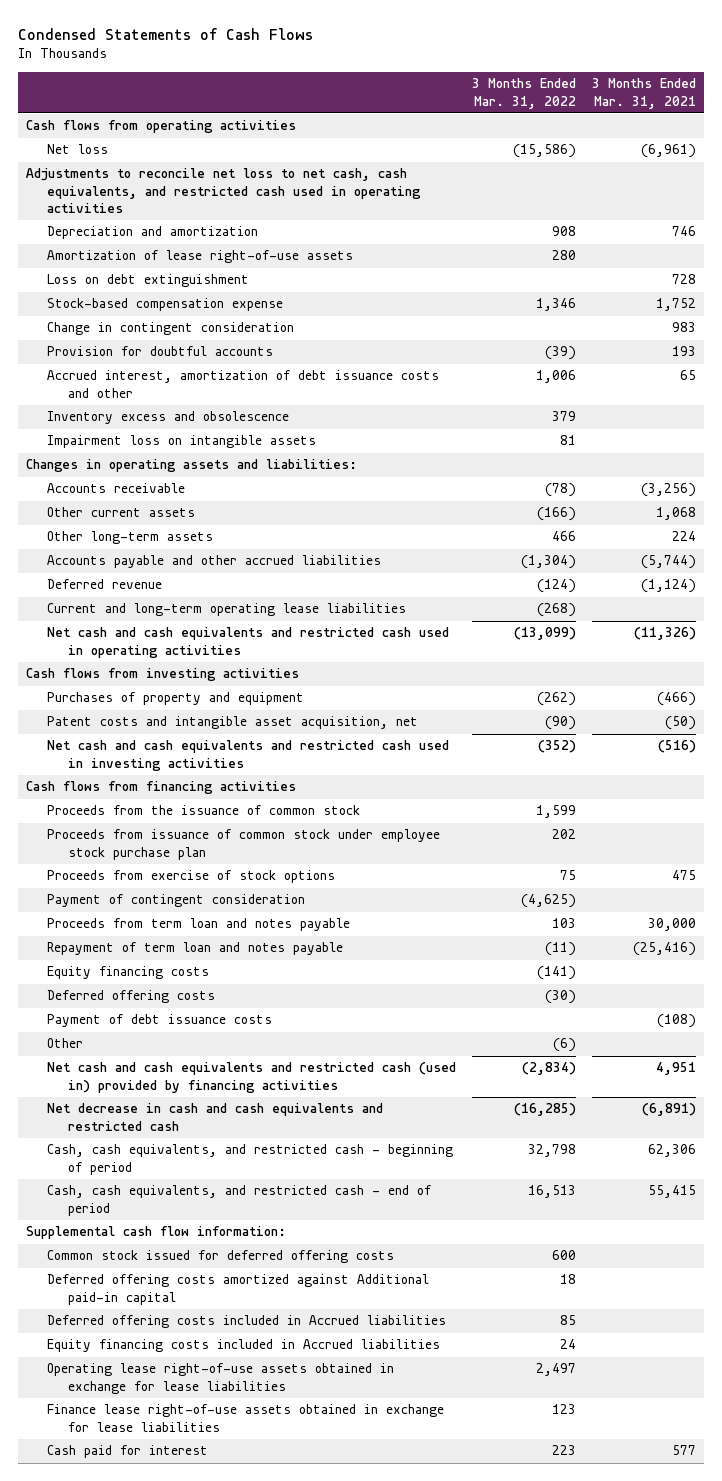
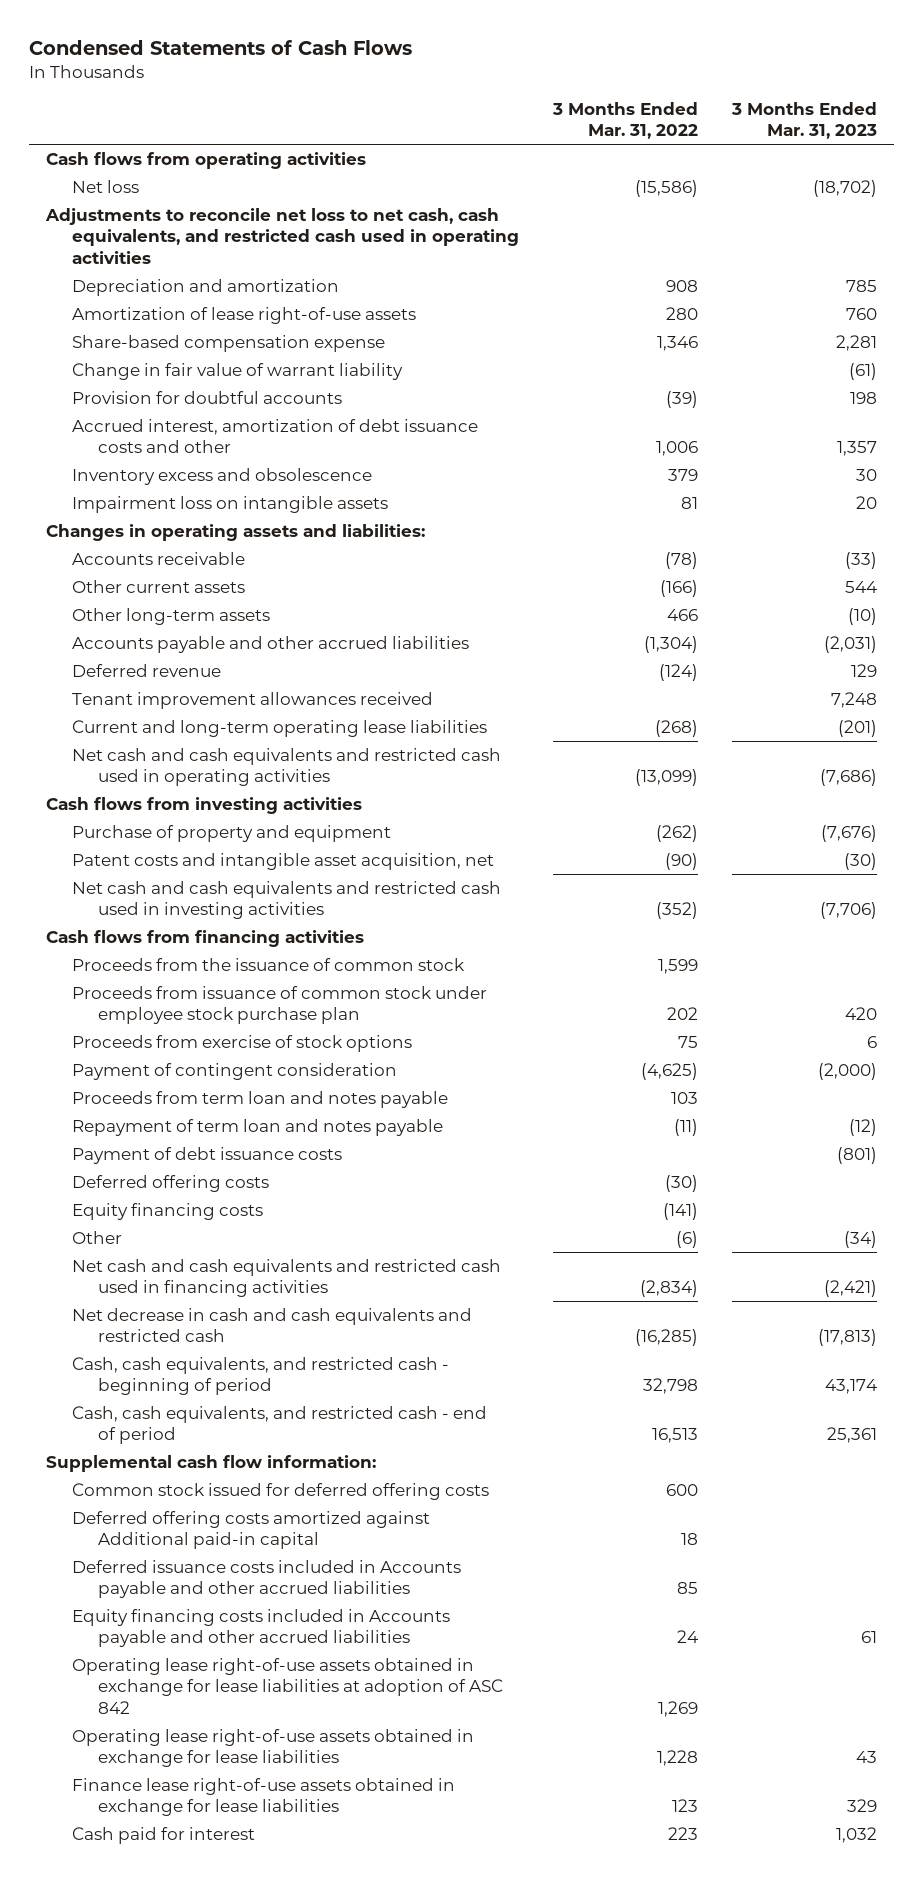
[591,78,696,109] 3 Months Ended Mar. 31, 2021 -> none
none -> [731,102,878,140] 3 Months Ended Mar. 31, 2023
[47,274,250,288] Loss on debt extinguishment -> none
[47,322,295,336] Change in contingent consideration -> none
[47,298,284,312] Stock-based compensation expense -> [72,334,386,352] Share-based compensation expense
none -> [72,362,404,380] Change in fair value of warrant liability
none -> [72,691,434,709] Tenant improvement allowances received
[47,692,305,706] Purchases of property and equipment -> [72,824,392,842] Purchase of property and equipment
[47,990,216,1004] Deferred offering costs -> [72,1174,270,1192] Deferred offering costs
[47,966,210,980] Equity financing costs -> [72,1202,264,1220] Equity financing costs
[47,1062,457,1093] Net cash and cash equivalents and restricted cash (used in) provided by financing activities -> [72,1258,502,1298] Net cash and cash equivalents and restricted cash used in financing activities
[47,1315,447,1329] Deferred offering costs included in Accrued liabilities -> [72,1559,462,1599] Deferred issuance costs included in Accounts payable and other accrued liabilities
[47,1339,441,1353] Equity financing costs included in Accrued liabilities -> [72,1608,451,1648] Equity financing costs included in Accounts payable and other accrued liabilities
none -> [72,1657,503,1714] Operating lease right-of-use assets obtained in exchange for lease liabilities at adoption of ASC 842
[536,1363,577,1377] 2,497 -> [657,1750,699,1767] 1,228

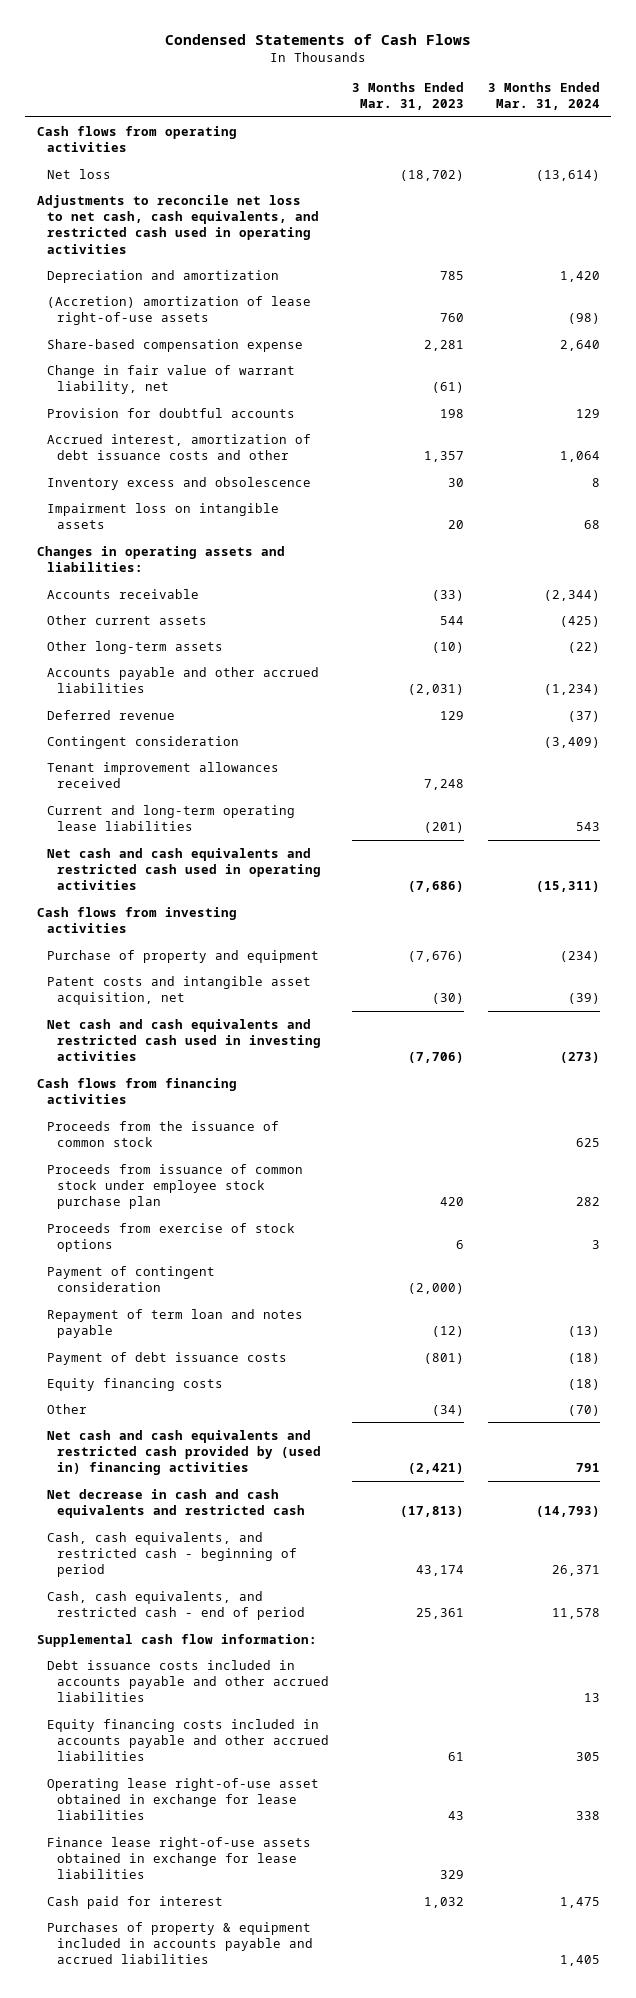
[552,102,699,140] 3 Months Ended Mar. 31, 2022 -> none
none -> [487,82,600,111] 3 Months Ended Mar. 31, 2024
[72,306,417,324] Amortization of lease right-of-use assets -> [46,295,311,326] (Accretion) amortization of lease right-of-use assets
[72,362,404,380] Change in fair value of warrant liability -> [46,364,295,395] Change in fair value of warrant liability, net
none -> [46,735,239,749] Contingent consideration
[72,1090,449,1108] Proceeds from term loan and notes payable -> none
[72,1174,270,1192] Deferred offering costs -> none
[72,1258,502,1298] Net cash and cash equivalents and restricted cash used in financing activities -> [46,1429,322,1476] Net cash and cash equivalents and restricted cash provided by (used in) financing activities
[72,1482,490,1500] Common stock issued for deferred offering costs -> none
[72,1510,431,1550] Deferred offering costs amortized against Additional paid-in capital -> none
[72,1657,503,1714] Operating lease right-of-use assets obtained in exchange for lease liabilities at adoption of ASC 842 -> none
[72,1559,462,1599] Deferred issuance costs included in Accounts payable and other accrued liabilities -> [46,1659,330,1703] Debt issuance costs included in accounts payable and other accrued liabilities
[72,1608,451,1648] Equity financing costs included in Accounts payable and other accrued liabilities -> [46,1718,330,1762] Equity financing costs included in accounts payable and other accrued liabilities
[72,1728,475,1768] Operating lease right-of-use assets obtained in exchange for lease liabilities -> [46,1777,319,1821] Operating lease right-of-use asset obtained in exchange for lease liabilities
none -> [46,1921,314,1965] Purchases of property & equipment included in accounts payable and accrued liabilities

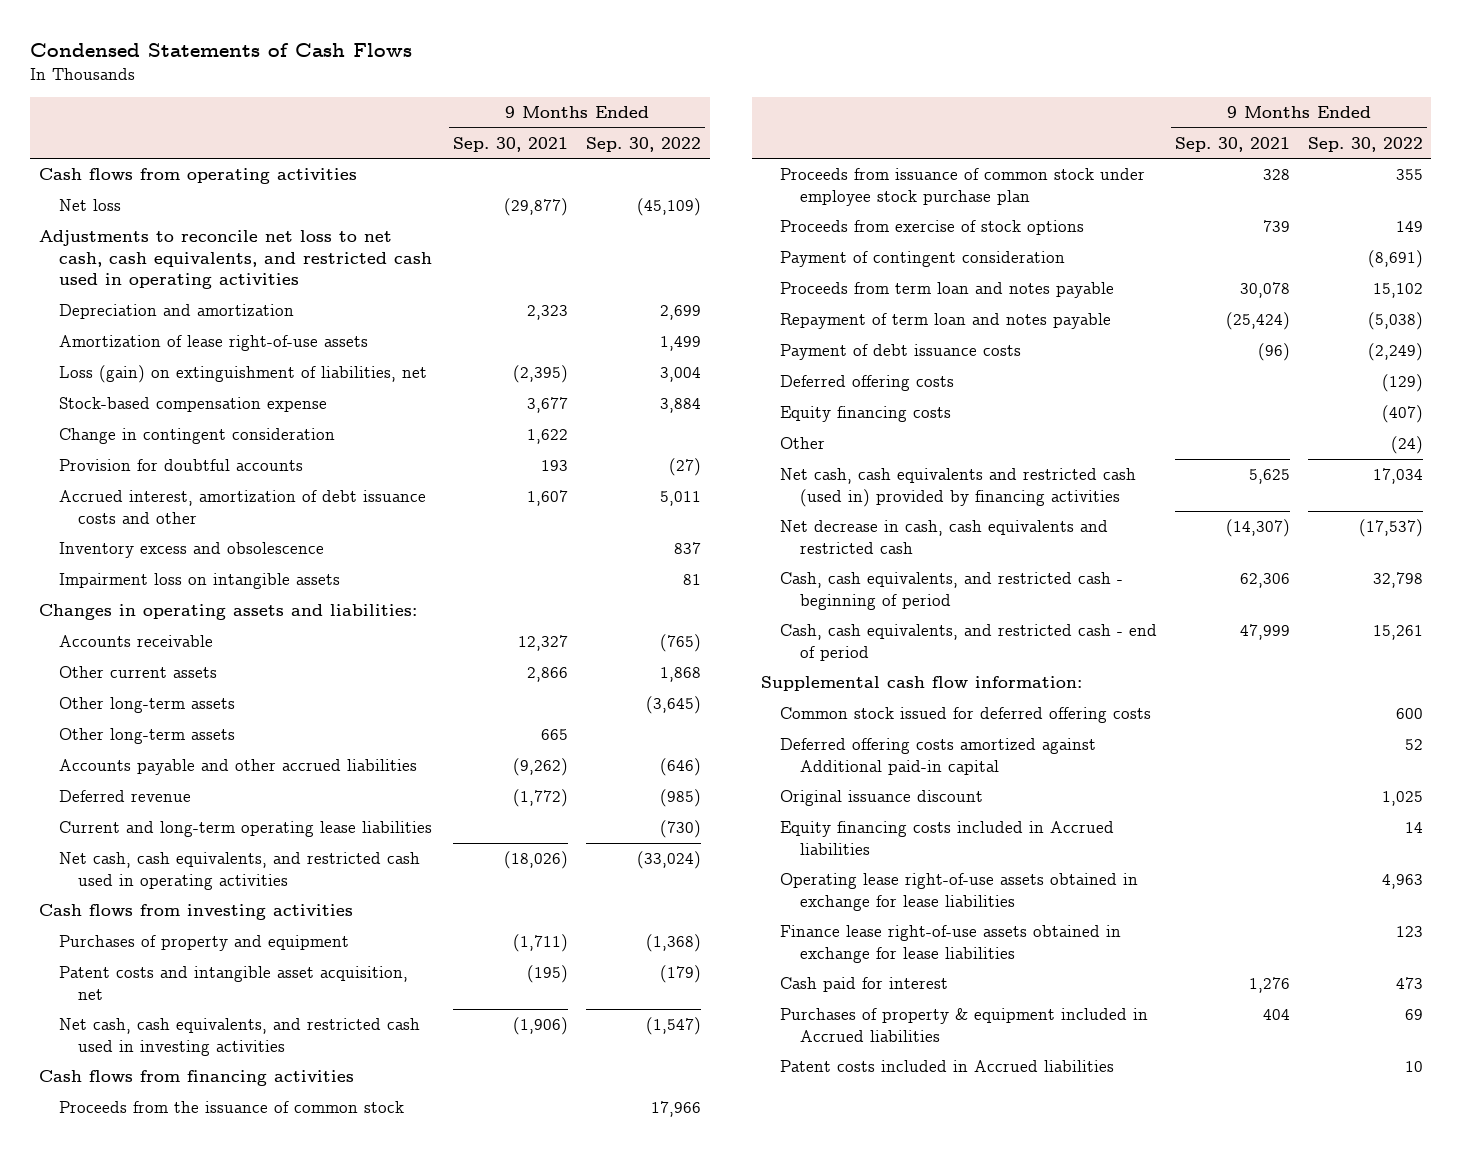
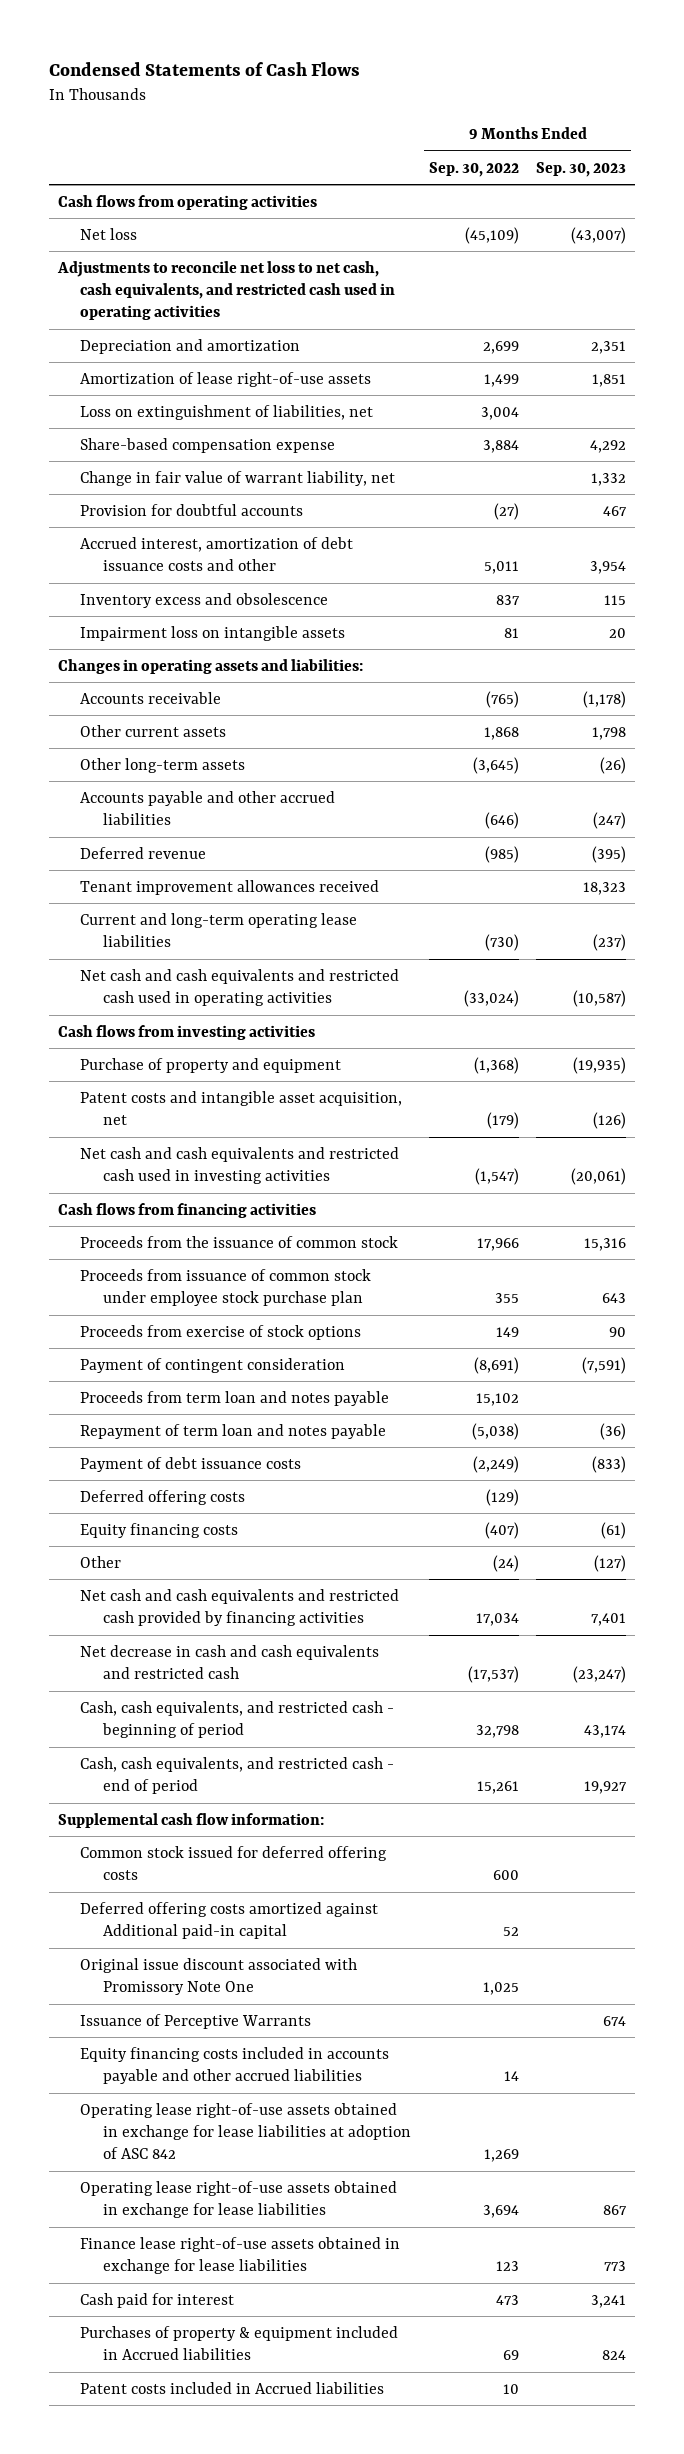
[453,136,569,152] Sep. 30, 2021 -> none
none -> [536,161,627,177] Sep. 30, 2023
[58,428,335,445] Change in contingent consideration -> none
[58,365,427,384] Loss (gain) on extinguishment of liabilities, net -> [80,404,374,420] Loss on extinguishment of liabilities, net
[58,397,327,413] Stock-based compensation expense -> [80,437,336,453] Share-based compensation expense
none -> [80,470,396,486] Change in fair value of warrant liability, net
[58,728,235,745] Other long-term assets -> none
none -> [80,879,380,895] Tenant improvement allowances received
[58,852,420,890] Net cash, cash equivalents, and restricted cash used in operating activities -> [80,968,400,1007] Net cash and cash equivalents and restricted cash used in operating activities
[58,935,349,952] Purchases of property and equipment -> [80,1057,342,1073] Purchase of property and equipment
[58,1018,420,1056] Net cash, cash equivalents, and restricted cash used in investing activities -> [80,1146,400,1185] Net cash and cash equivalents and restricted cash used in investing activities
[780,468,1137,507] Net cash, cash equivalents and restricted cash (used in) provided by financing activities -> [80,1588,400,1627] Net cash and cash equivalents and restricted cash provided by financing activities
[780,520,1109,554] Net decrease in cash, cash equivalents and restricted cash -> [80,1644,380,1680] Net decrease in cash and cash equivalents and restricted cash
[780,790,984,807] Original issuance discount -> [80,1957,358,1996] Original issue discount associated with Promissory Note One
none -> [80,2013,312,2029] Issuance of Perceptive Warrants
[780,821,1115,855] Equity financing costs included in Accrued liabilities -> [80,2046,390,2085] Equity financing costs included in accounts payable and other accrued liabilities
none -> [80,2102,411,2160] Operating lease right-of-use assets obtained in exchange for lease liabilities at adoption of ASC 842
[1381,874,1423,890] 4,963 -> [482,2205,519,2219] 3,694

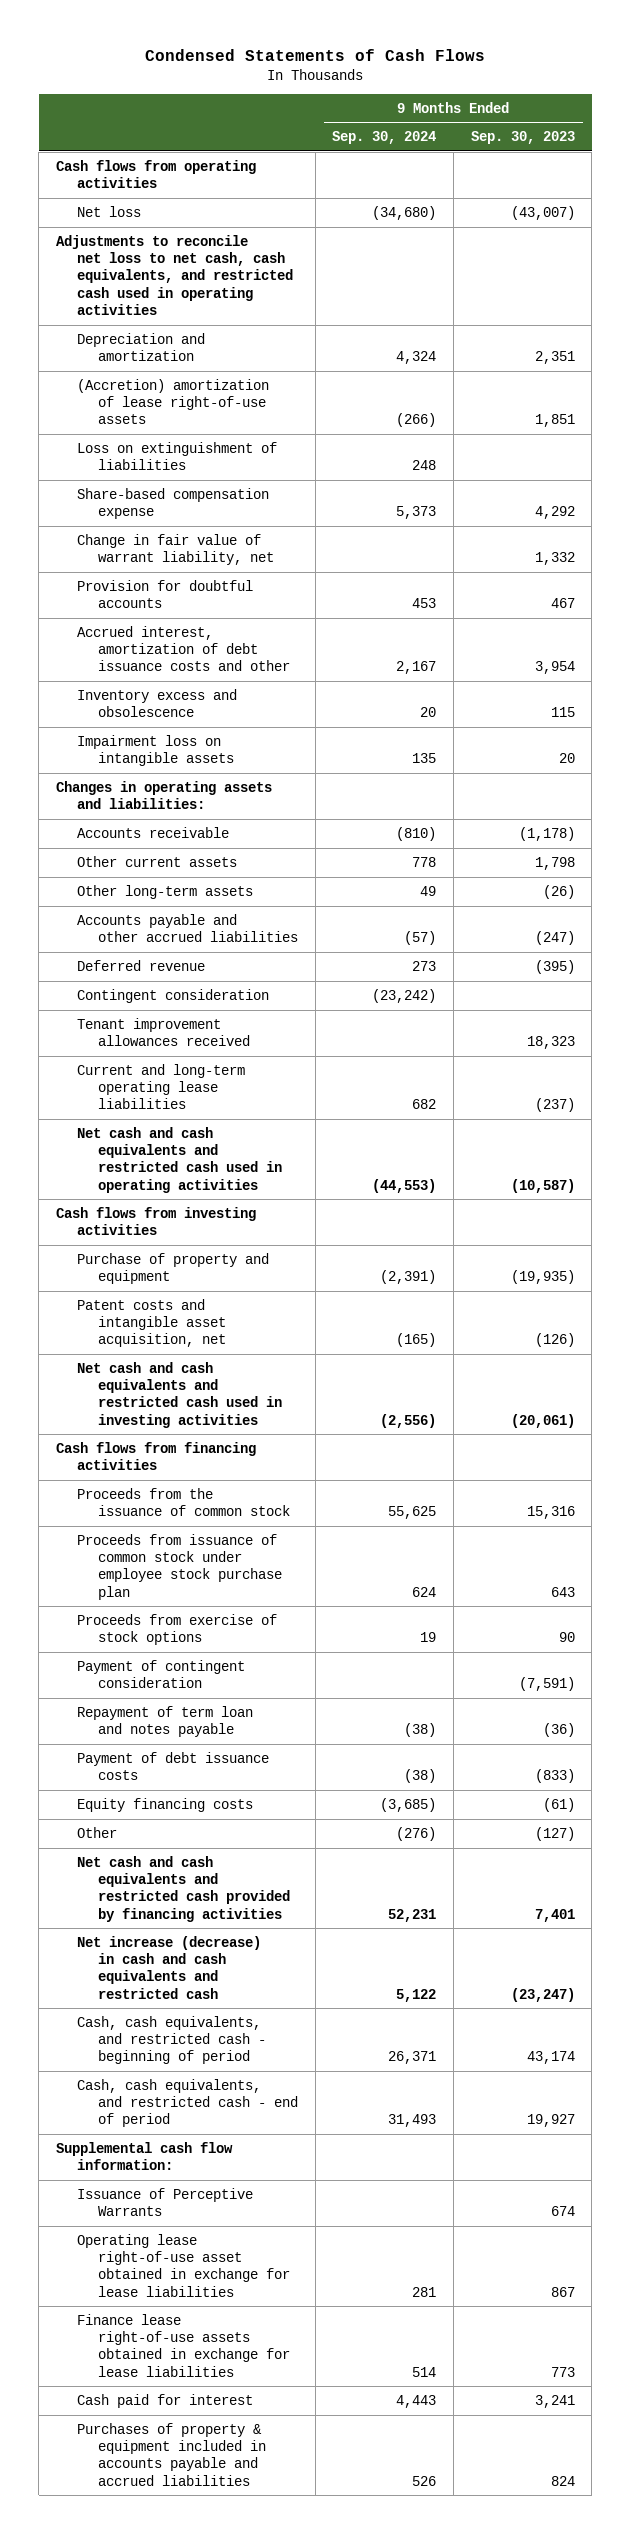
[428,161,519,177] Sep. 30, 2022 -> none
none -> [332,131,437,145] Sep. 30, 2024
[80,371,372,387] Amortization of lease right-of-use assets -> [76,378,269,425] (Accretion) amortization of lease right-of-use assets
[80,404,374,420] Loss on extinguishment of liabilities, net -> [76,441,277,471] Loss on extinguishment of liabilities
none -> [76,988,269,1003] Contingent consideration
[80,1390,390,1406] Proceeds from term loan and notes payable -> none
[80,1489,246,1505] Deferred offering costs -> none
[80,1644,380,1680] Net decrease in cash and cash equivalents and restricted cash -> [76,1935,261,1999] Net increase (decrease) in cash and cash equivalents and restricted cash
[80,1845,388,1881] Common stock issued for deferred offering costs -> none
[80,1901,379,1940] Deferred offering costs amortized against Additional paid-in capital -> none
[80,1957,358,1996] Original issue discount associated with Promissory Note One -> none
[80,2046,390,2085] Equity financing costs included in accounts payable and other accrued liabilities -> none
[80,2102,411,2160] Operating lease right-of-use assets obtained in exchange for lease liabilities at adoption of ASC 842 -> none
[80,2180,398,2219] Operating lease right-of-use assets obtained in exchange for lease liabilities -> [76,2233,290,2297] Operating lease right-of-use asset obtained in exchange for lease liabilities
[80,2381,385,2394] Patent costs included in Accrued liabilities -> none
[80,2325,399,2361] Purchases of property & equipment included in Accrued liabilities -> [76,2422,266,2486] Purchases of property & equipment included in accounts payable and accrued liabilities

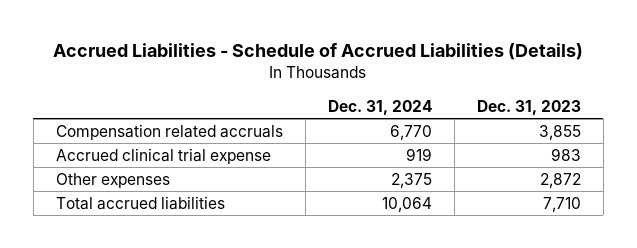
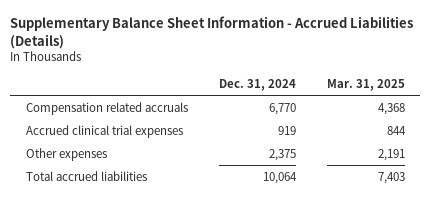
[53,43,584,61] Accrued Liabilities - Schedule of Accrued Liabilities (Details) -> [10,15,414,49] Supplementary Balance Sheet Information - Accrued Liabilities (Details)
[476,99,581,115] Dec. 31, 2023 -> none
none -> [326,79,405,92] Mar. 31, 2025
[55,147,271,164] Accrued clinical trial expense -> [25,124,183,138] Accrued clinical trial expenses

